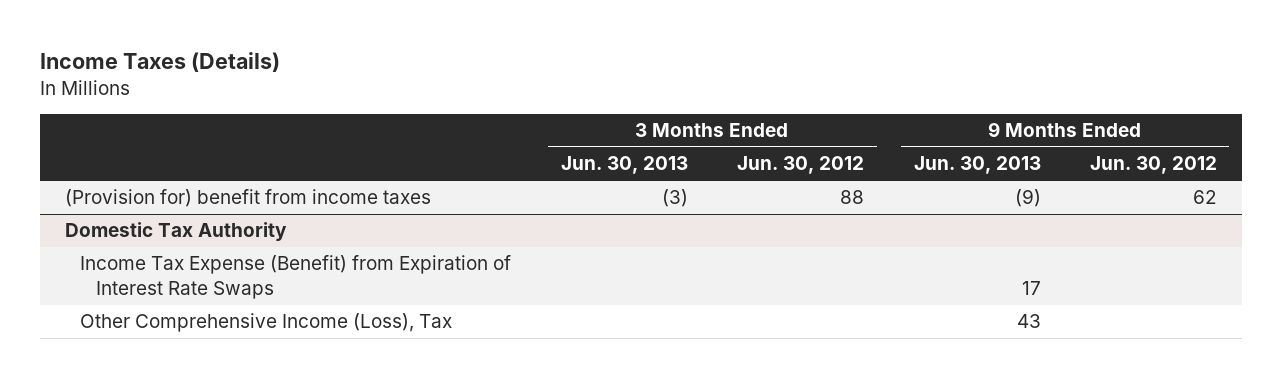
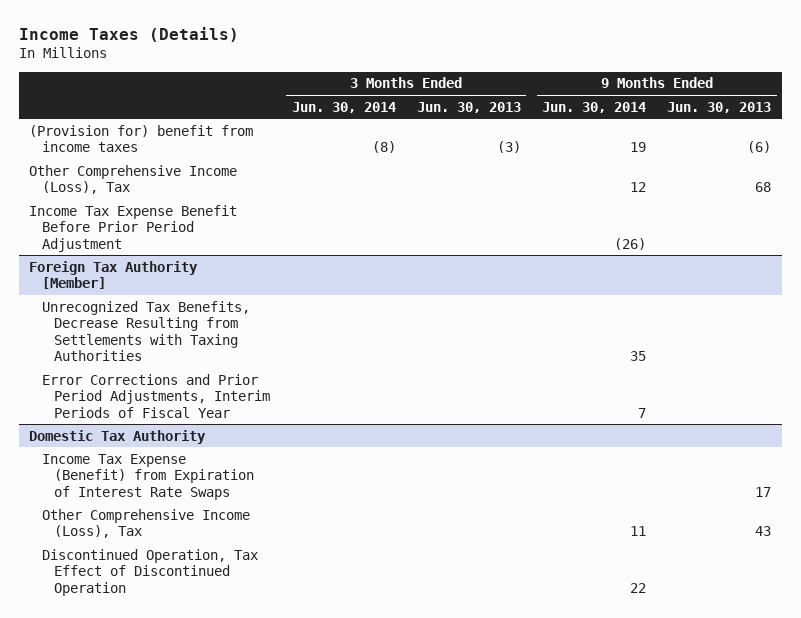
[737,156,865,175] Jun. 30, 2012 -> none
[1090,156,1218,175] Jun. 30, 2012 -> none
none -> [291,101,396,113] Jun. 30, 2014
none -> [542,101,647,113] Jun. 30, 2014
[1014,189,1041,208] (9) -> [747,141,772,154] (6)
none -> [29,164,238,195] Other Comprehensive Income (Loss), Tax
none -> [29,204,238,252] Income Tax Expense Benefit Before Prior Period Adjustment
none -> [29,260,199,290] Foreign Tax Authority [Member]
none -> [41,300,250,362] Unrecognized Tax Benefits, Decrease Resulting from Settlements with Taxing Authorities
none -> [41,373,271,418] Error Corrections and Prior Period Adjustments, Interim Periods of Fiscal Year
none -> [41,548,258,596] Discontinued Operation, Tax Effect of Discontinued Operation

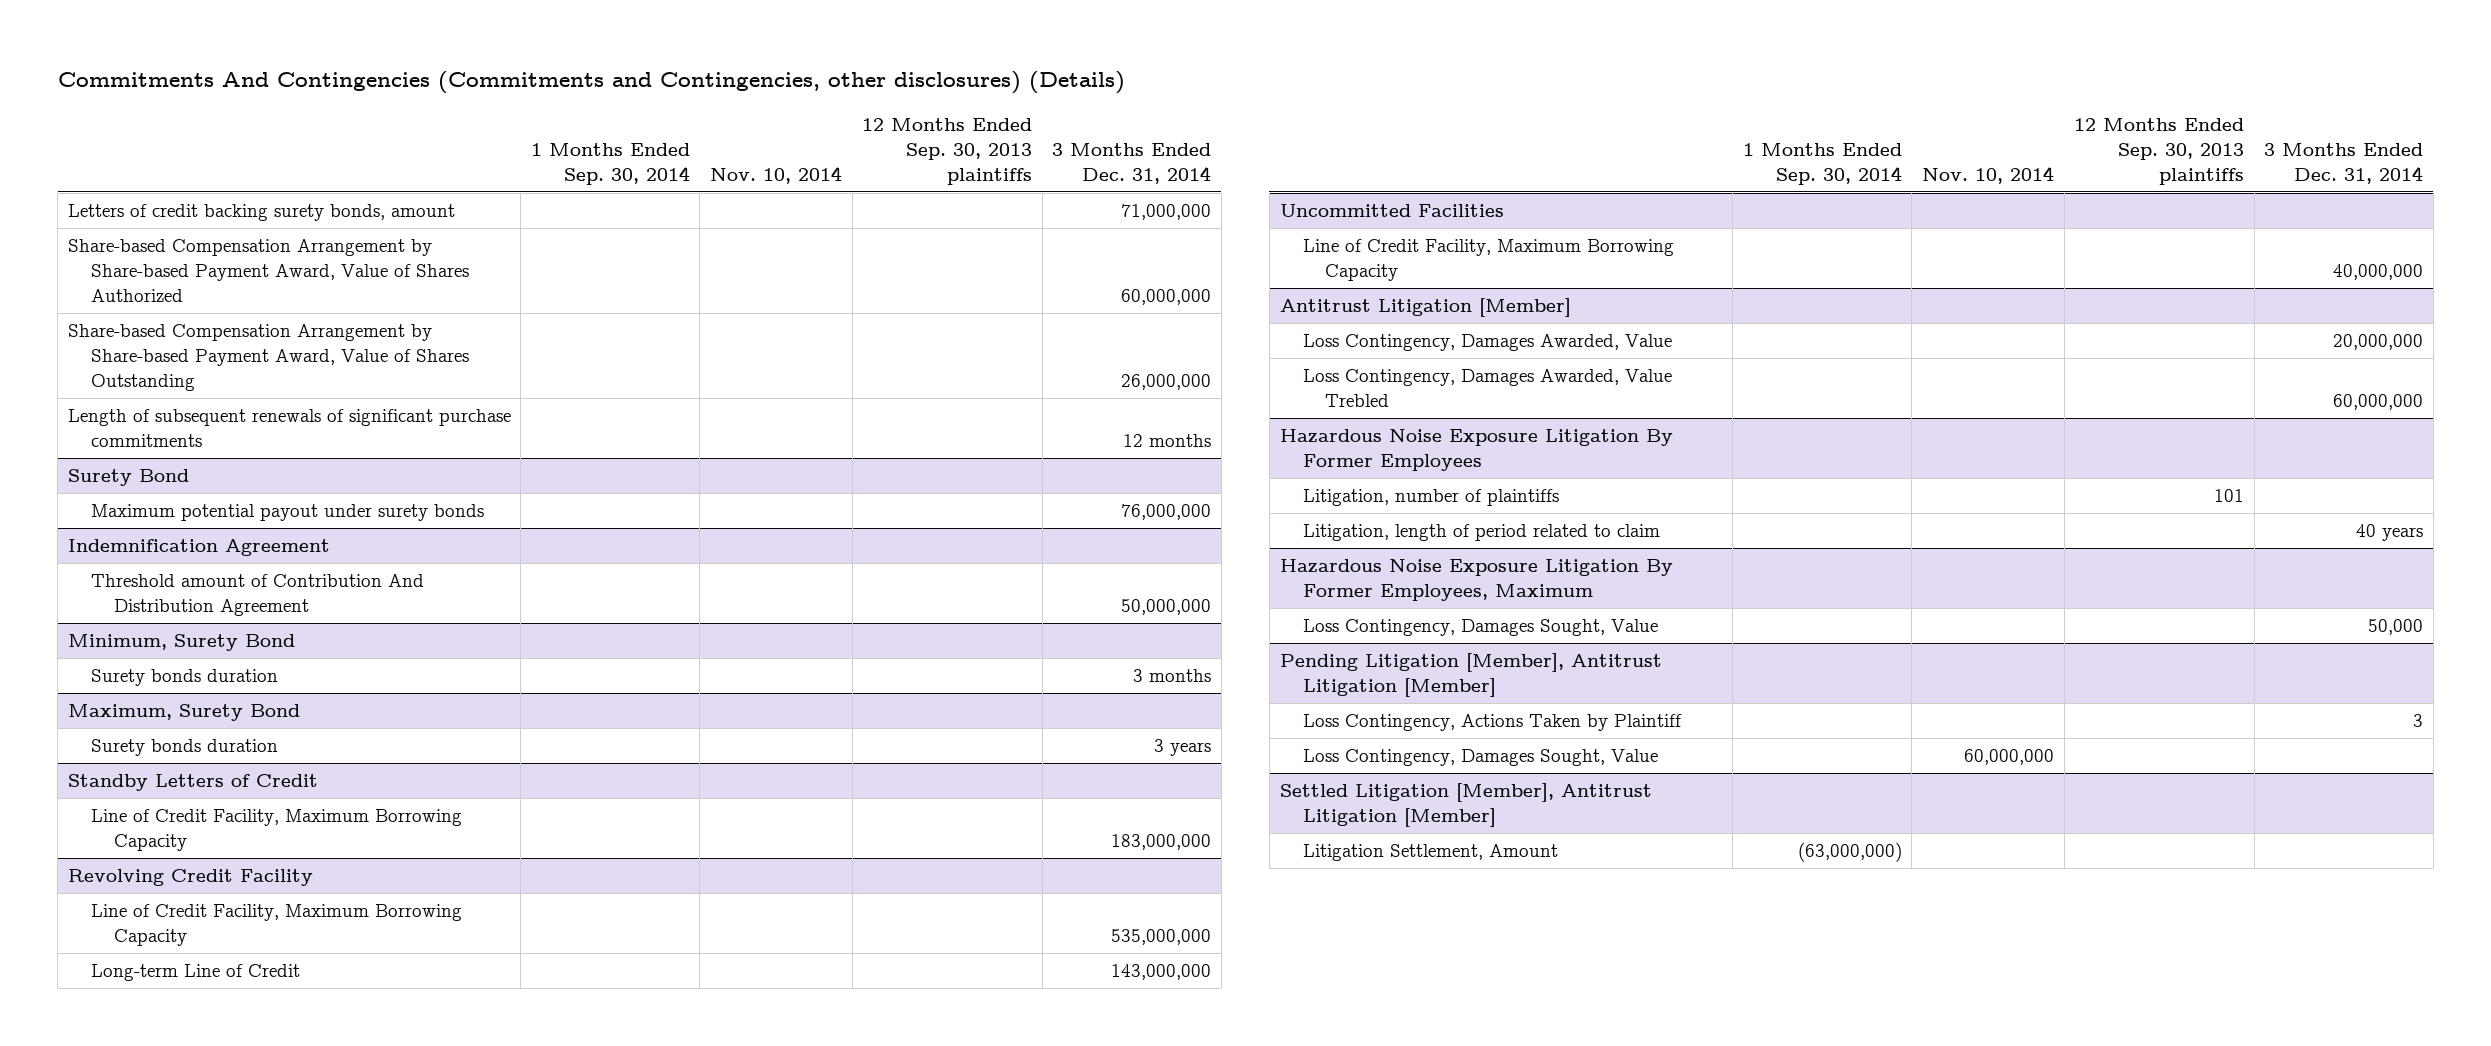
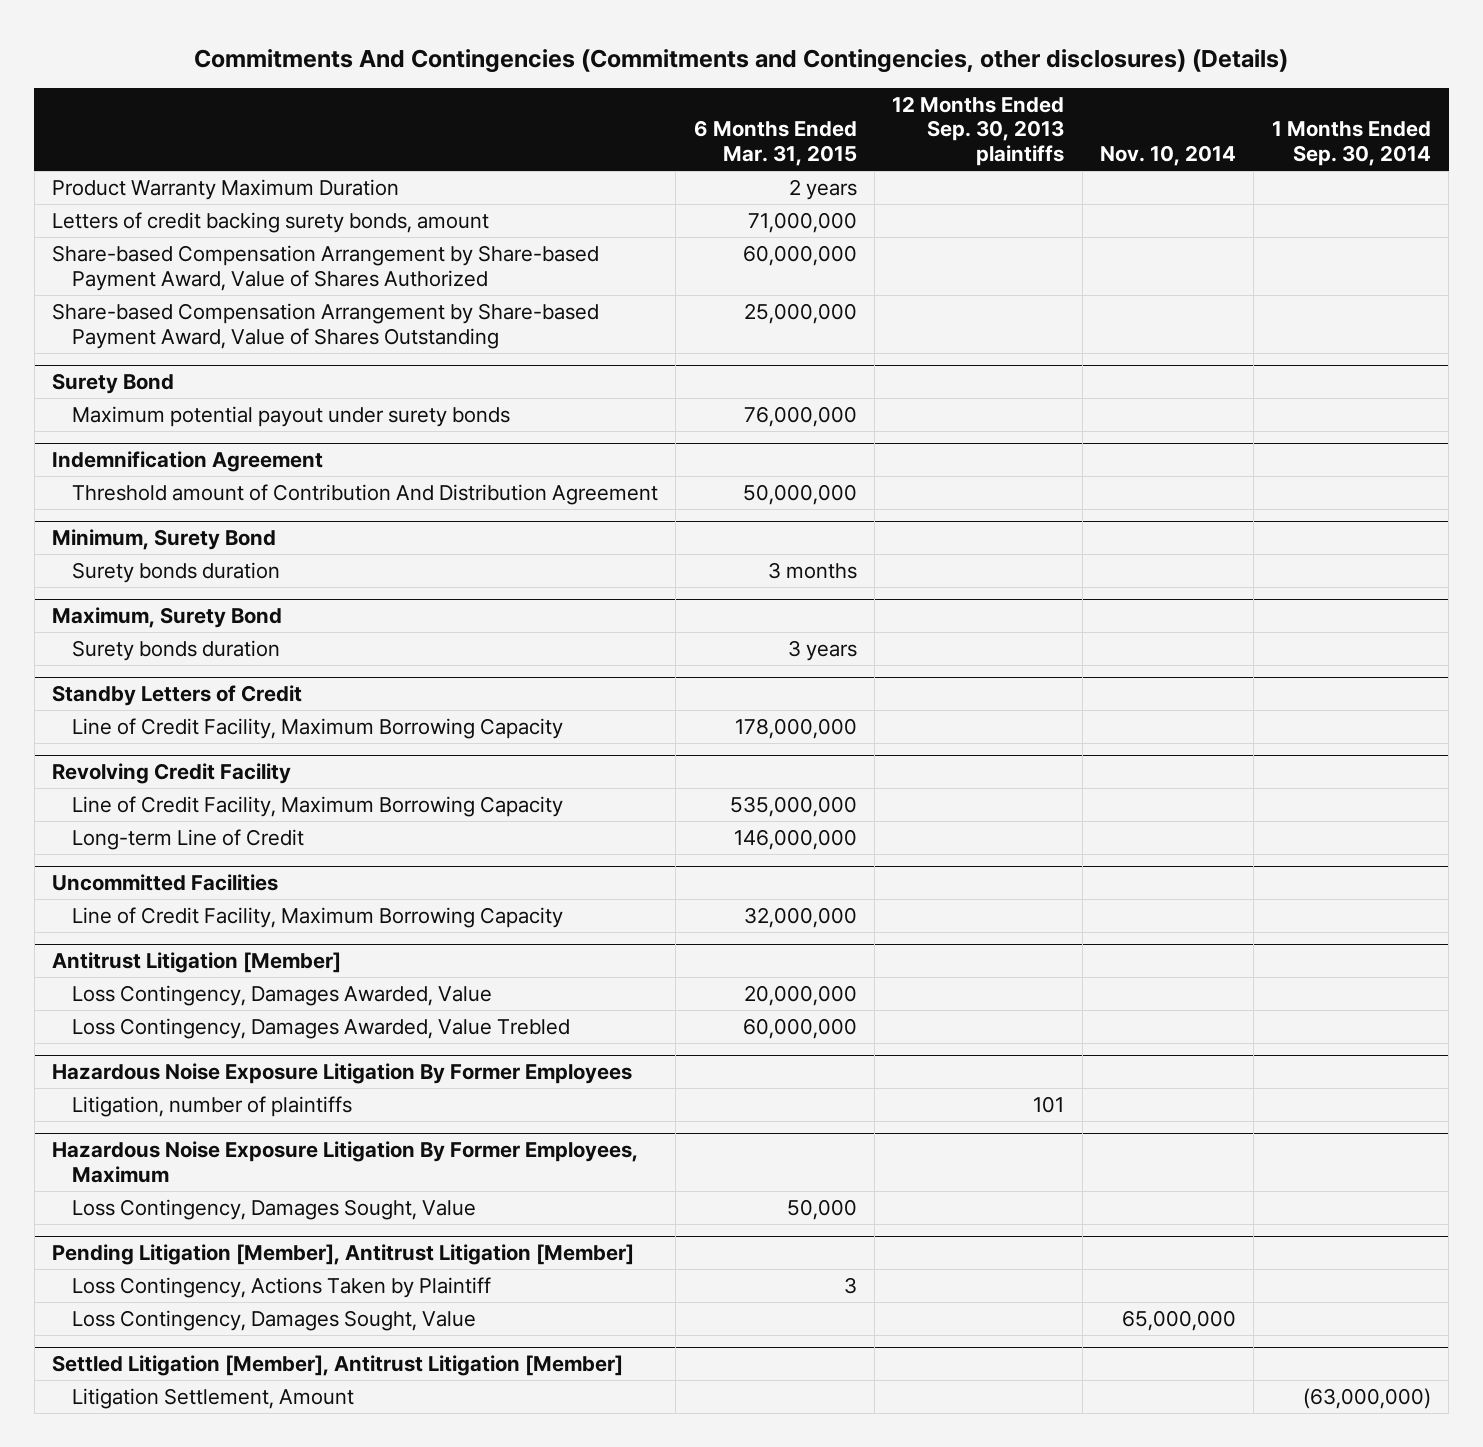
[1052,142,1212,184] 3 Months Ended Dec. 31, 2014 -> none
none -> [693,120,857,167] 6 Months Ended Mar. 31, 2015
none -> [52,178,400,200] Product Warranty Maximum Duration
[67,409,511,448] Length of subsequent renewals of significant purchase commitments -> none
[1302,524,1660,542] Litigation, length of period related to claim -> none
[1963,749,2054,766] 60,000,000 -> [1122,1309,1237,1331] 65,000,000

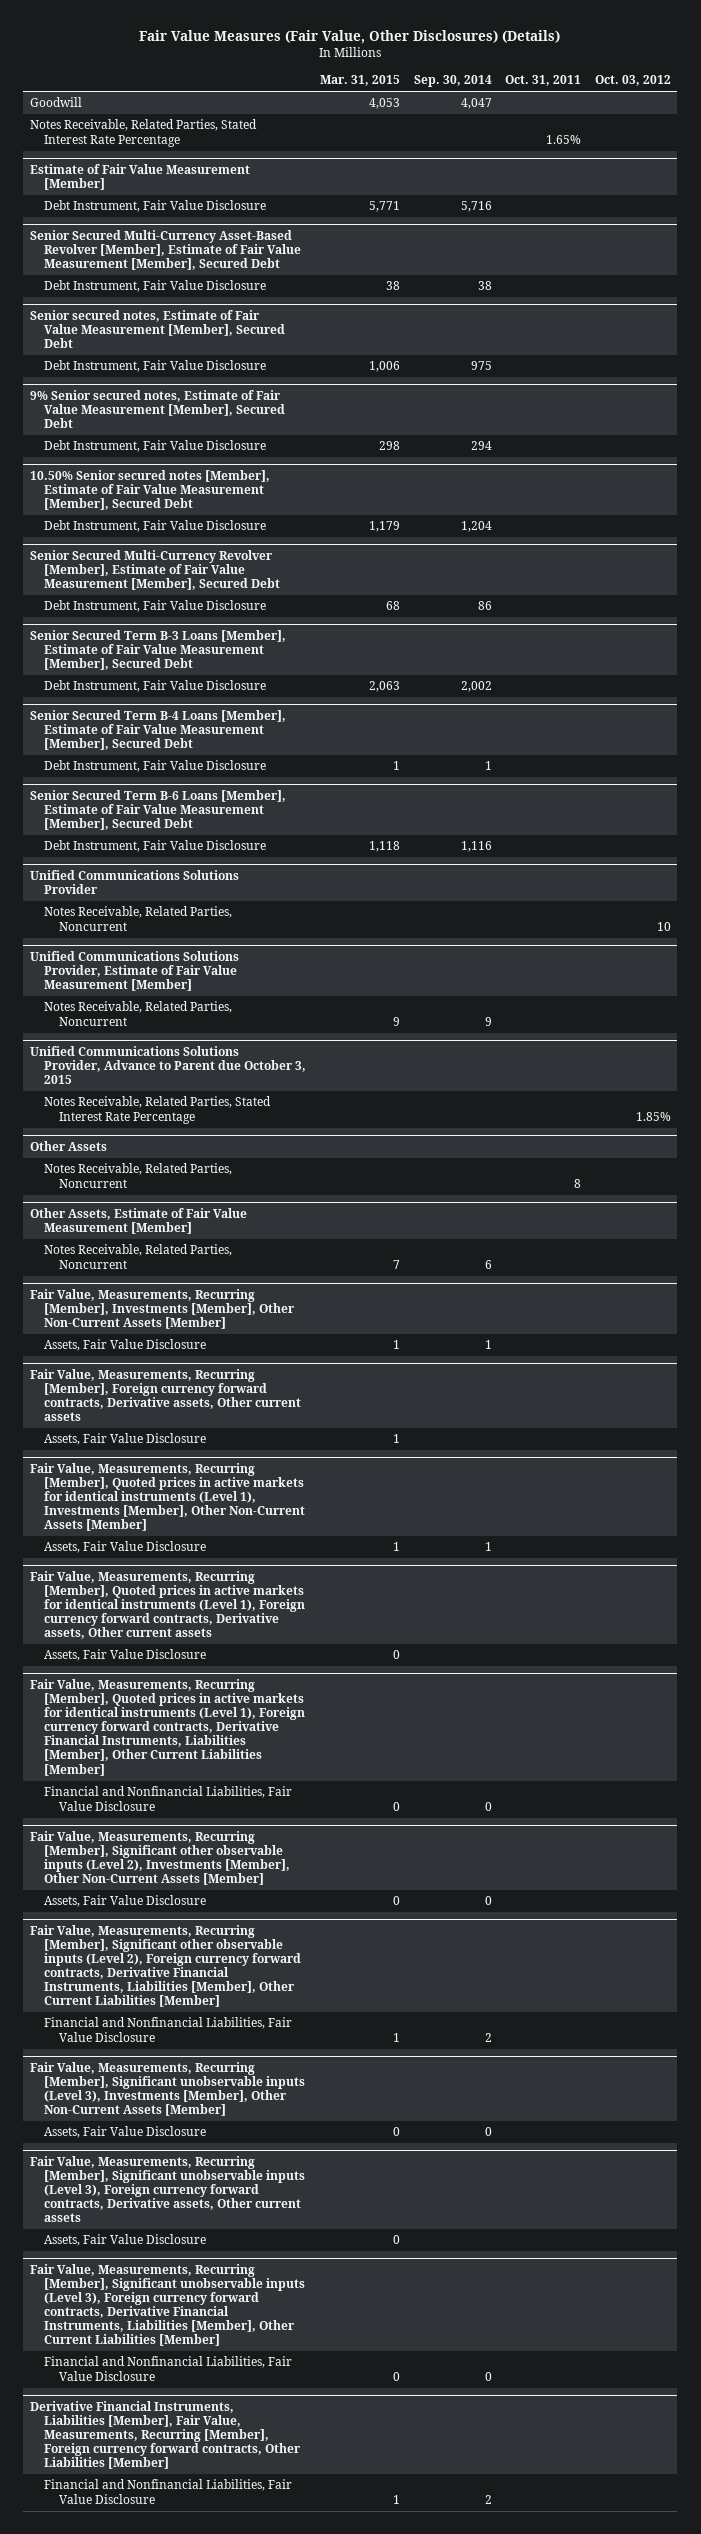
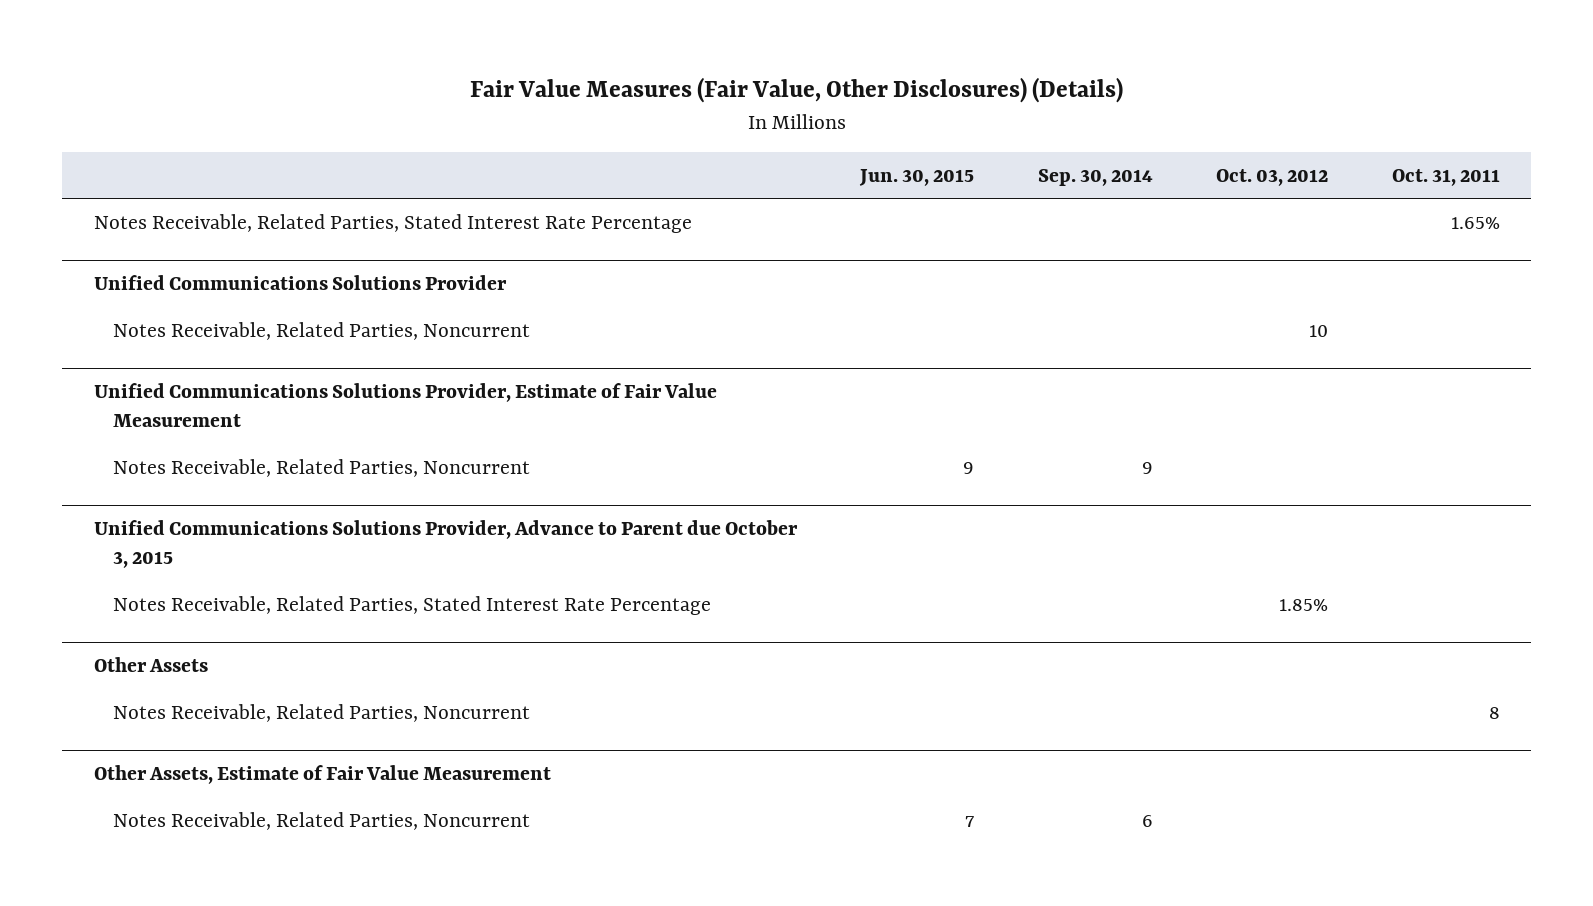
[320,75,401,87] Mar. 31, 2015 -> none
none -> [859,168,975,186] Jun. 30, 2015
[29,97,82,108] Goodwill -> none
[29,163,250,190] Estimate of Fair Value Measurement [Member] -> none
[44,200,267,213] Debt Instrument, Fair Value Disclosure -> none
[29,229,302,270] Senior Secured Multi-Currency Asset-Based Revolver [Member], Estimate of Fair Value Measurement [Member], Secured Debt -> none
[44,280,267,293] Debt Instrument, Fair Value Disclosure -> none
[29,309,286,348] Senior secured notes, Estimate of Fair Value Measurement [Member], Secured Debt -> none
[44,360,267,373] Debt Instrument, Fair Value Disclosure -> none
[29,389,286,428] 9% Senior secured notes, Estimate of Fair Value Measurement [Member], Secured Debt -> none
[44,440,267,453] Debt Instrument, Fair Value Disclosure -> none
[29,469,270,510] 10.50% Senior secured notes [Member], Estimate of Fair Value Measurement [Member], Secured Debt -> none
[44,520,267,533] Debt Instrument, Fair Value Disclosure -> none
[29,549,281,590] Senior Secured Multi-Currency Revolver [Member], Estimate of Fair Value Measurement [Member], Secured Debt -> none
[44,600,267,613] Debt Instrument, Fair Value Disclosure -> none
[29,629,286,670] Senior Secured Term B-3 Loans [Member], Estimate of Fair Value Measurement [Member], Secured Debt -> none
[44,680,267,693] Debt Instrument, Fair Value Disclosure -> none
[29,709,286,750] Senior Secured Term B-4 Loans [Member], Estimate of Fair Value Measurement [Member], Secured Debt -> none
[44,760,267,773] Debt Instrument, Fair Value Disclosure -> none
[29,789,286,830] Senior Secured Term B-6 Loans [Member], Estimate of Fair Value Measurement [Member], Secured Debt -> none
[44,840,267,853] Debt Instrument, Fair Value Disclosure -> none
[29,950,239,991] Unified Communications Solutions Provider, Estimate of Fair Value Measurement [Member] -> [93,383,717,427] Unified Communications Solutions Provider, Estimate of Fair Value Measurement
[29,1207,247,1234] Other Assets, Estimate of Fair Value Measurement [Member] -> [93,765,551,785] Other Assets, Estimate of Fair Value Measurement
[29,1288,296,1329] Fair Value, Measurements, Recurring [Member], Investments [Member], Other Non-Current Assets [Member] -> none
[44,1339,207,1352] Assets, Fair Value Disclosure -> none
[29,1368,302,1422] Fair Value, Measurements, Recurring [Member], Foreign currency forward contracts, Derivative assets, Other current assets -> none
[44,1433,207,1446] Assets, Fair Value Disclosure -> none
[29,1462,306,1532] Fair Value, Measurements, Recurring [Member], Quoted prices in active markets for identical instruments (Level 1), Investments [Member], Other Non-Current Assets [Member] -> none
[44,1541,207,1554] Assets, Fair Value Disclosure -> none
[29,1570,306,1640] Fair Value, Measurements, Recurring [Member], Quoted prices in active markets for identical instruments (Level 1), Foreign currency forward contracts, Derivative assets, Other current assets -> none
[44,1649,207,1662] Assets, Fair Value Disclosure -> none
[29,1678,306,1776] Fair Value, Measurements, Recurring [Member], Quoted prices in active markets for identical instruments (Level 1), Foreign currency forward contracts, Derivative Financial Instruments, Liabilities [Member], Other Current Liabilities [Member] -> none
[44,1786,293,1811] Financial and Nonfinancial Liabilities, Fair Value Disclosure -> none
[29,1830,291,1886] Fair Value, Measurements, Recurring [Member], Significant other observable inputs (Level 2), Investments [Member], Other Non-Current Assets [Member] -> none
[44,1895,207,1908] Assets, Fair Value Disclosure -> none
[29,1924,302,2008] Fair Value, Measurements, Recurring [Member], Significant other observable inputs (Level 2), Foreign currency forward contracts, Derivative Financial Instruments, Liabilities [Member], Other Current Liabilities [Member] -> none
[44,2017,293,2042] Financial and Nonfinancial Liabilities, Fair Value Disclosure -> none
[29,2061,306,2117] Fair Value, Measurements, Recurring [Member], Significant unobservable inputs (Level 3), Investments [Member], Other Non-Current Assets [Member] -> none
[44,2126,207,2139] Assets, Fair Value Disclosure -> none
[29,2155,306,2223] Fair Value, Measurements, Recurring [Member], Significant unobservable inputs (Level 3), Foreign currency forward contracts, Derivative assets, Other current assets -> none
[44,2234,207,2247] Assets, Fair Value Disclosure -> none
[29,2263,306,2347] Fair Value, Measurements, Recurring [Member], Significant unobservable inputs (Level 3), Foreign currency forward contracts, Derivative Financial Instruments, Liabilities [Member], Other Current Liabilities [Member] -> none
[44,2356,293,2381] Financial and Nonfinancial Liabilities, Fair Value Disclosure -> none
[29,2400,302,2470] Derivative Financial Instruments, Liabilities [Member], Fair Value, Measurements, Recurring [Member], Foreign currency forward contracts, Other Liabilities [Member] -> none
[44,2479,293,2504] Financial and Nonfinancial Liabilities, Fair Value Disclosure -> none

